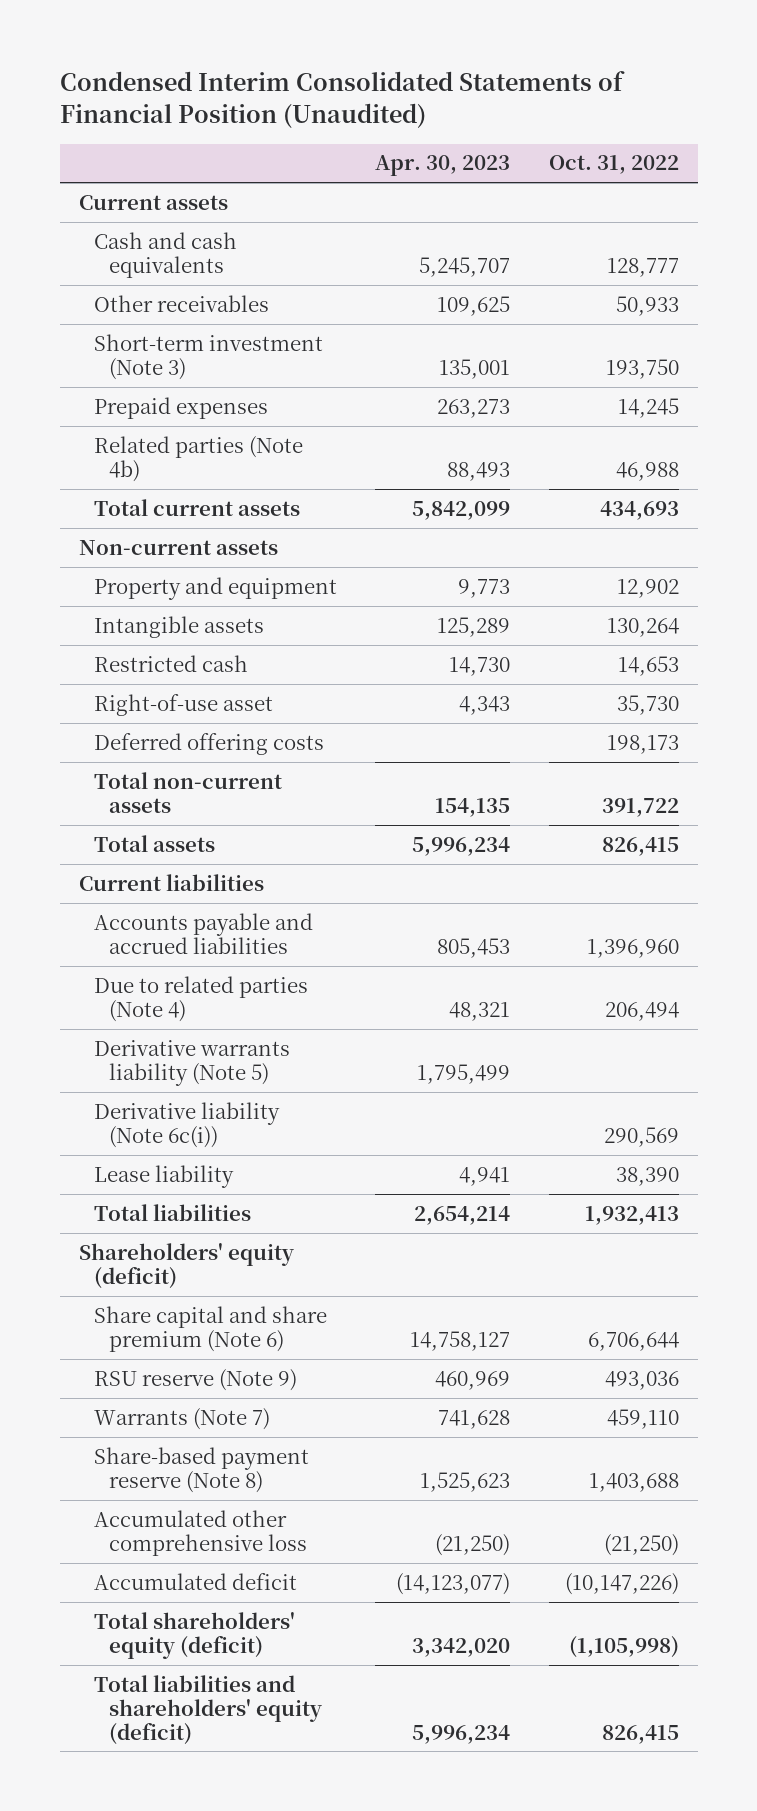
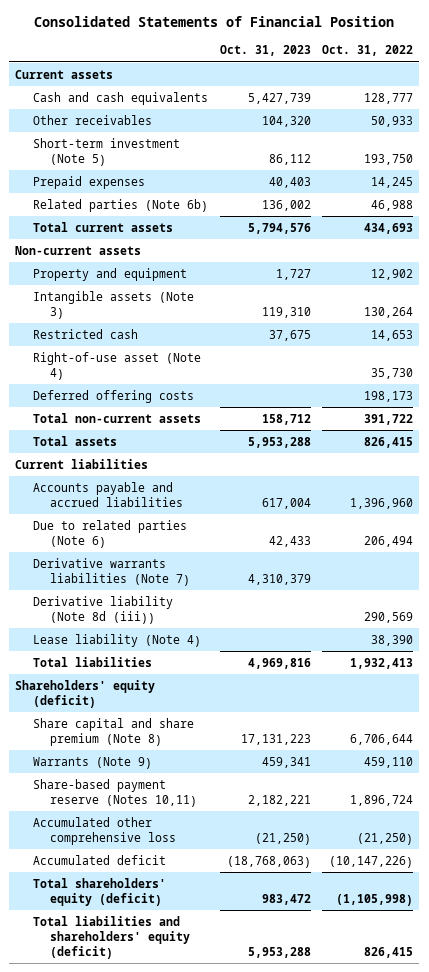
[59,71,625,129] Condensed Interim Consolidated Statements of Financial Position (Unaudited) -> [34,16,395,28] Consolidated Statements of Financial Position
[375,155,511,177] Apr. 30, 2023 -> none
none -> [219,45,311,57] Oct. 31, 2023
[94,333,324,380] Short-term investment (Note 3) -> [32,137,180,166] Short-term investment (Note 5)
[94,435,304,482] Related parties (Note 4b) -> [32,198,208,212] Related parties (Note 6b)
[94,615,265,638] Intangible assets -> [32,290,194,319] Intangible assets (Note 3)
[94,693,274,716] Right-of-use asset -> [32,351,201,380] Right-of-use asset (Note 4)
[94,975,309,1022] Due to related parties (Note 4) -> [32,519,187,548] Due to related parties (Note 6)
[94,1039,291,1086] Derivative warrants liability (Note 5) -> [32,557,190,586] Derivative warrants liabilities (Note 7)
[94,1101,281,1148] Derivative liability (Note 6c(i)) -> [32,595,173,624] Derivative liability (Note 8d (iii))
[94,1164,235,1188] Lease liability -> [32,633,201,647] Lease liability (Note 4)
[94,1368,298,1391] RSU reserve (Note 9) -> none
[94,1305,328,1352] Share capital and share premium (Note 6) -> [32,717,194,746] Share capital and share premium (Note 8)
[94,1407,271,1430] Warrants (Note 7) -> [32,756,152,769] Warrants (Note 9)
[94,1446,310,1493] Share-based payment reserve (Note 8) -> [32,778,197,807] Share-based payment reserve (Notes 10,11)
[588,1472,679,1492] 1,403,688 -> [350,794,414,806] 1,896,724

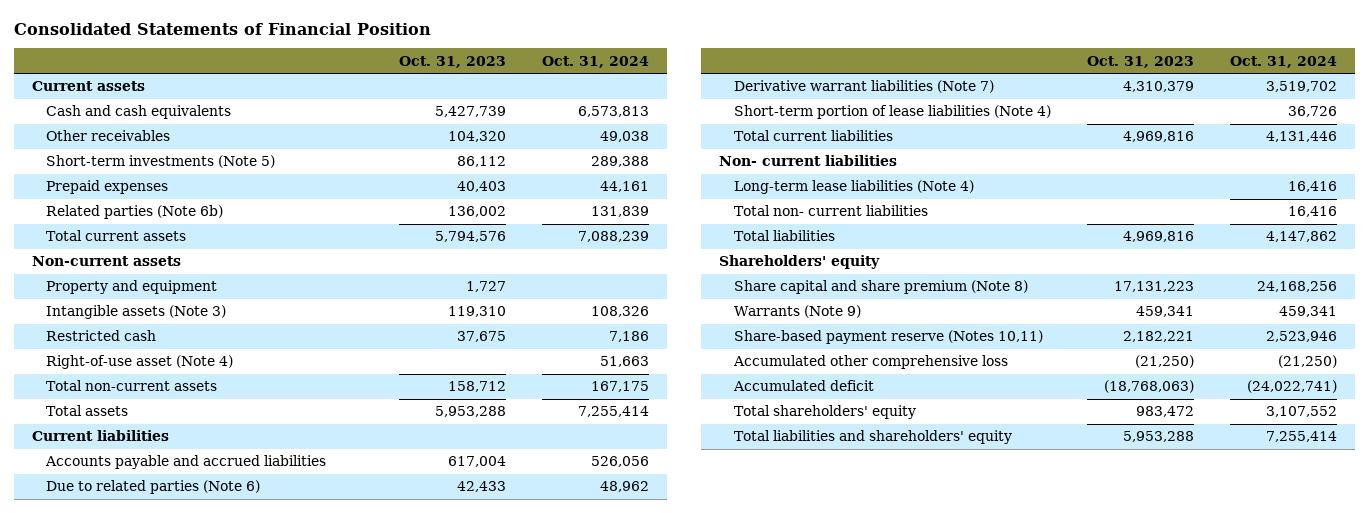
[322,45,414,57] Oct. 31, 2022 -> none
none -> [542,55,650,68] Oct. 31, 2024
[32,137,180,166] Short-term investment (Note 5) -> [46,155,276,169] Short-term investments (Note 5)
[32,389,194,403] Deferred offering costs -> none
[32,595,173,624] Derivative liability (Note 8d (iii)) -> none
[32,557,190,586] Derivative warrants liabilities (Note 7) -> [734,80,995,94] Derivative warrant liabilities (Note 7)
[32,633,201,647] Lease liability (Note 4) -> [734,105,1052,120] Short-term portion of lease liabilities (Note 4)
none -> [734,130,894,142] Total current liabilities
none -> [719,155,898,167] Non- current liabilities
none -> [734,180,975,195] Long-term lease liabilities (Note 4)
none -> [734,205,929,217] Total non- current liabilities
[15,679,156,708] Shareholders' equity (deficit) -> [719,255,881,270] Shareholders' equity
[32,877,166,906] Total shareholders' equity (deficit) -> [734,405,917,420] Total shareholders' equity
[32,915,190,959] Total liabilities and shareholders' equity (deficit) -> [734,430,1013,445] Total liabilities and shareholders' equity

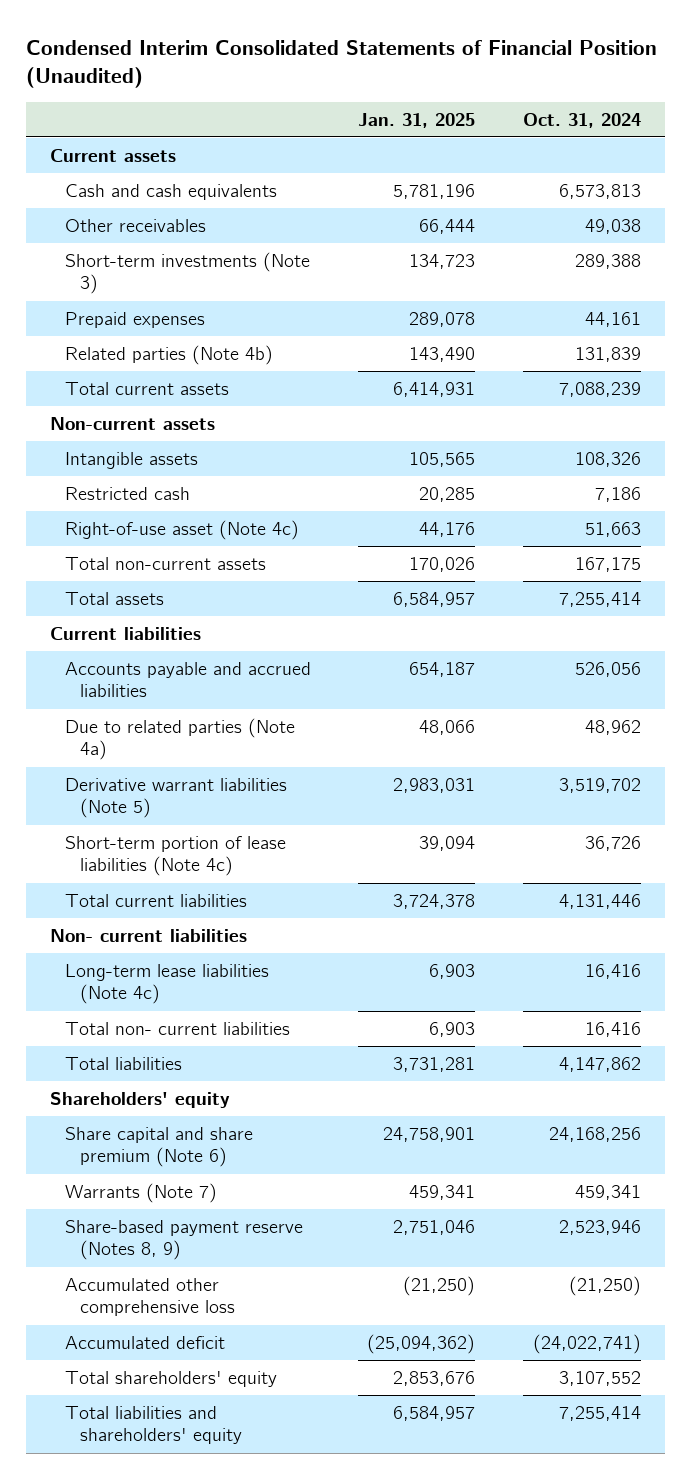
[13,22,431,35] Consolidated Statements of Financial Position -> [26,39,658,89] Condensed Interim Consolidated Statements of Financial Position (Unaudited)
[399,55,507,68] Oct. 31, 2023 -> none
none -> [358,112,476,128] Jan. 31, 2025
[46,155,276,169] Short-term investments (Note 5) -> [64,251,310,295] Short-term investments (Note 3)
[46,205,224,220] Related parties (Note 6b) -> [64,344,273,365] Related parties (Note 4b)
[46,280,218,295] Property and equipment -> none
[46,305,227,320] Intangible assets (Note 3) -> [64,451,198,469] Intangible assets
[46,355,234,370] Right-of-use asset (Note 4) -> [64,519,299,540] Right-of-use asset (Note 4c)
[46,480,261,495] Due to related parties (Note 6) -> [64,717,295,761] Due to related parties (Note 4a)
[734,80,995,94] Derivative warrant liabilities (Note 7) -> [64,777,287,819] Derivative warrant liabilities (Note 5)
[734,105,1052,120] Short-term portion of lease liabilities (Note 4) -> [64,835,286,877] Short-term portion of lease liabilities (Note 4c)
[734,180,975,195] Long-term lease liabilities (Note 4) -> [64,963,269,1005] Long-term lease liabilities (Note 4c)
[734,280,1029,295] Share capital and share premium (Note 8) -> [64,1126,253,1168] Share capital and share premium (Note 6)
[734,305,862,319] Warrants (Note 9) -> [64,1182,217,1203] Warrants (Note 7)
[734,330,1044,345] Share-based payment reserve (Notes 10,11) -> [64,1219,303,1261] Share-based payment reserve (Notes 8, 9)

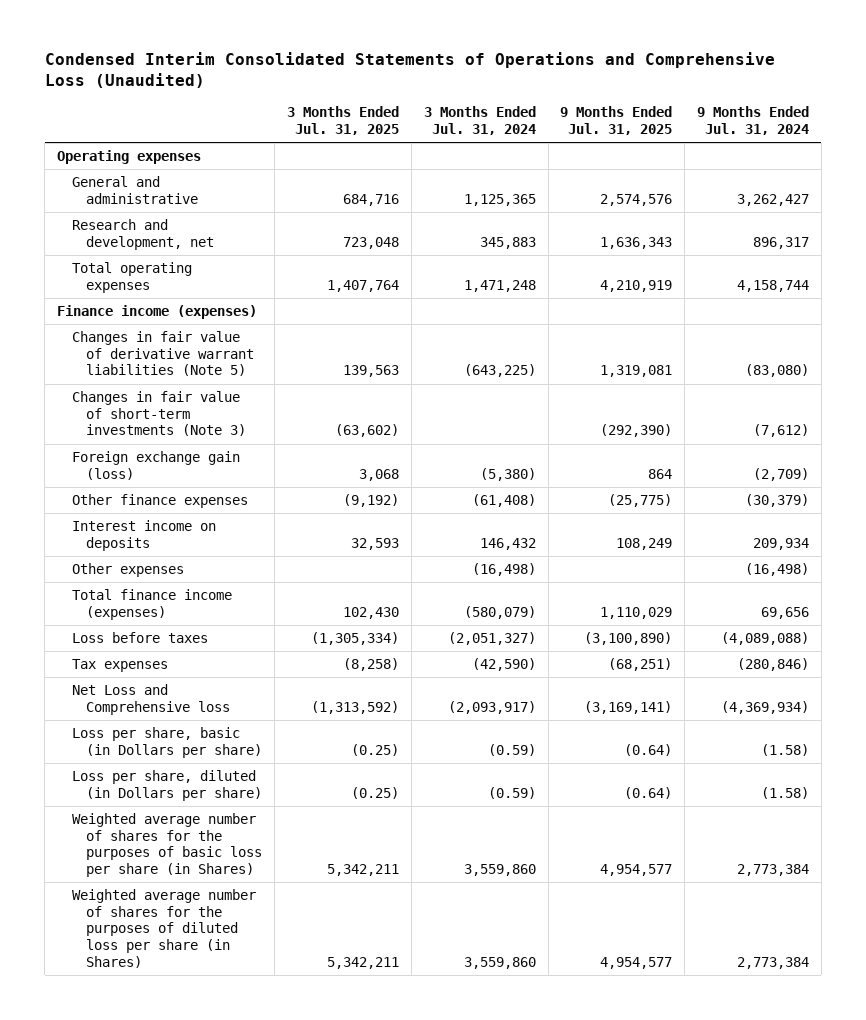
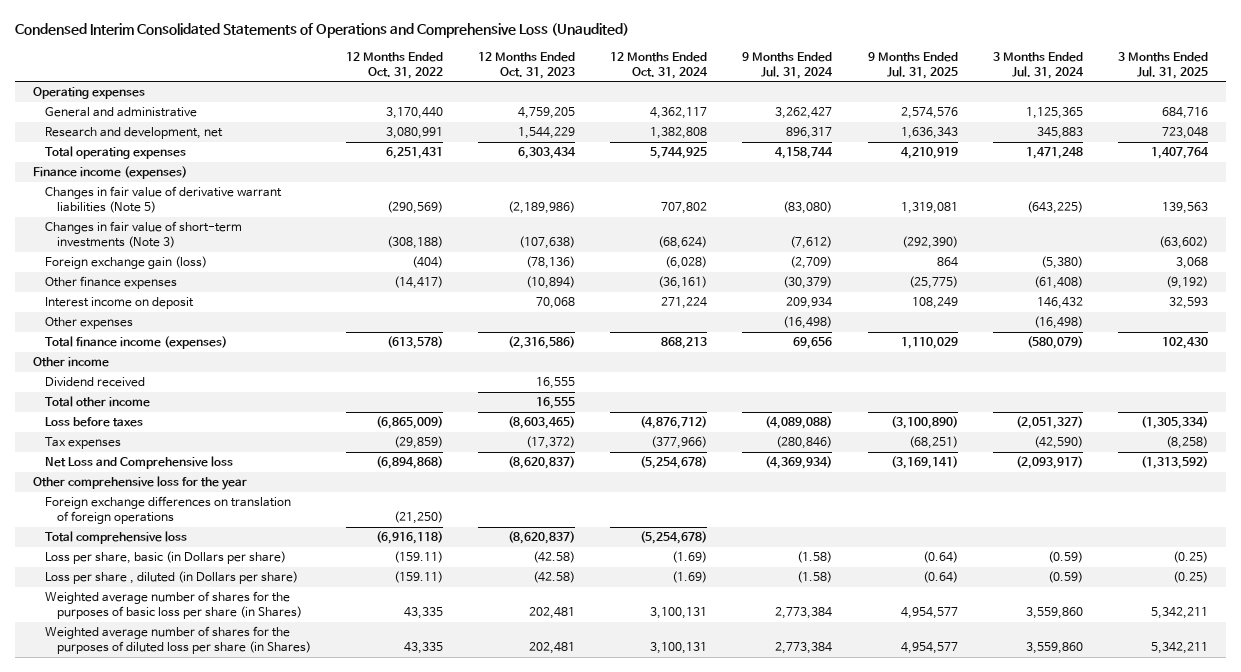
none -> [346,51,444,79] 12 Months Ended Oct. 31, 2022
none -> [478,51,576,79] 12 Months Ended Oct. 31, 2023
none -> [610,51,709,79] 12 Months Ended Oct. 31, 2024
[71,519,216,551] Interest income on deposits -> [44,297,194,310] Interest income on deposit
none -> [32,357,109,368] Other income
none -> [44,377,145,388] Dividend received
none -> [44,396,150,408] Total other income
none -> [32,476,247,491] Other comprehensive loss for the year
none -> [44,496,291,525] Foreign exchange differences on translation of foreign operations
none -> [44,531,187,545] Total comprehensive loss
[71,769,263,801] Loss per share, diluted (in Dollars per share) -> [44,571,298,585] Loss per share , diluted (in Dollars per share)

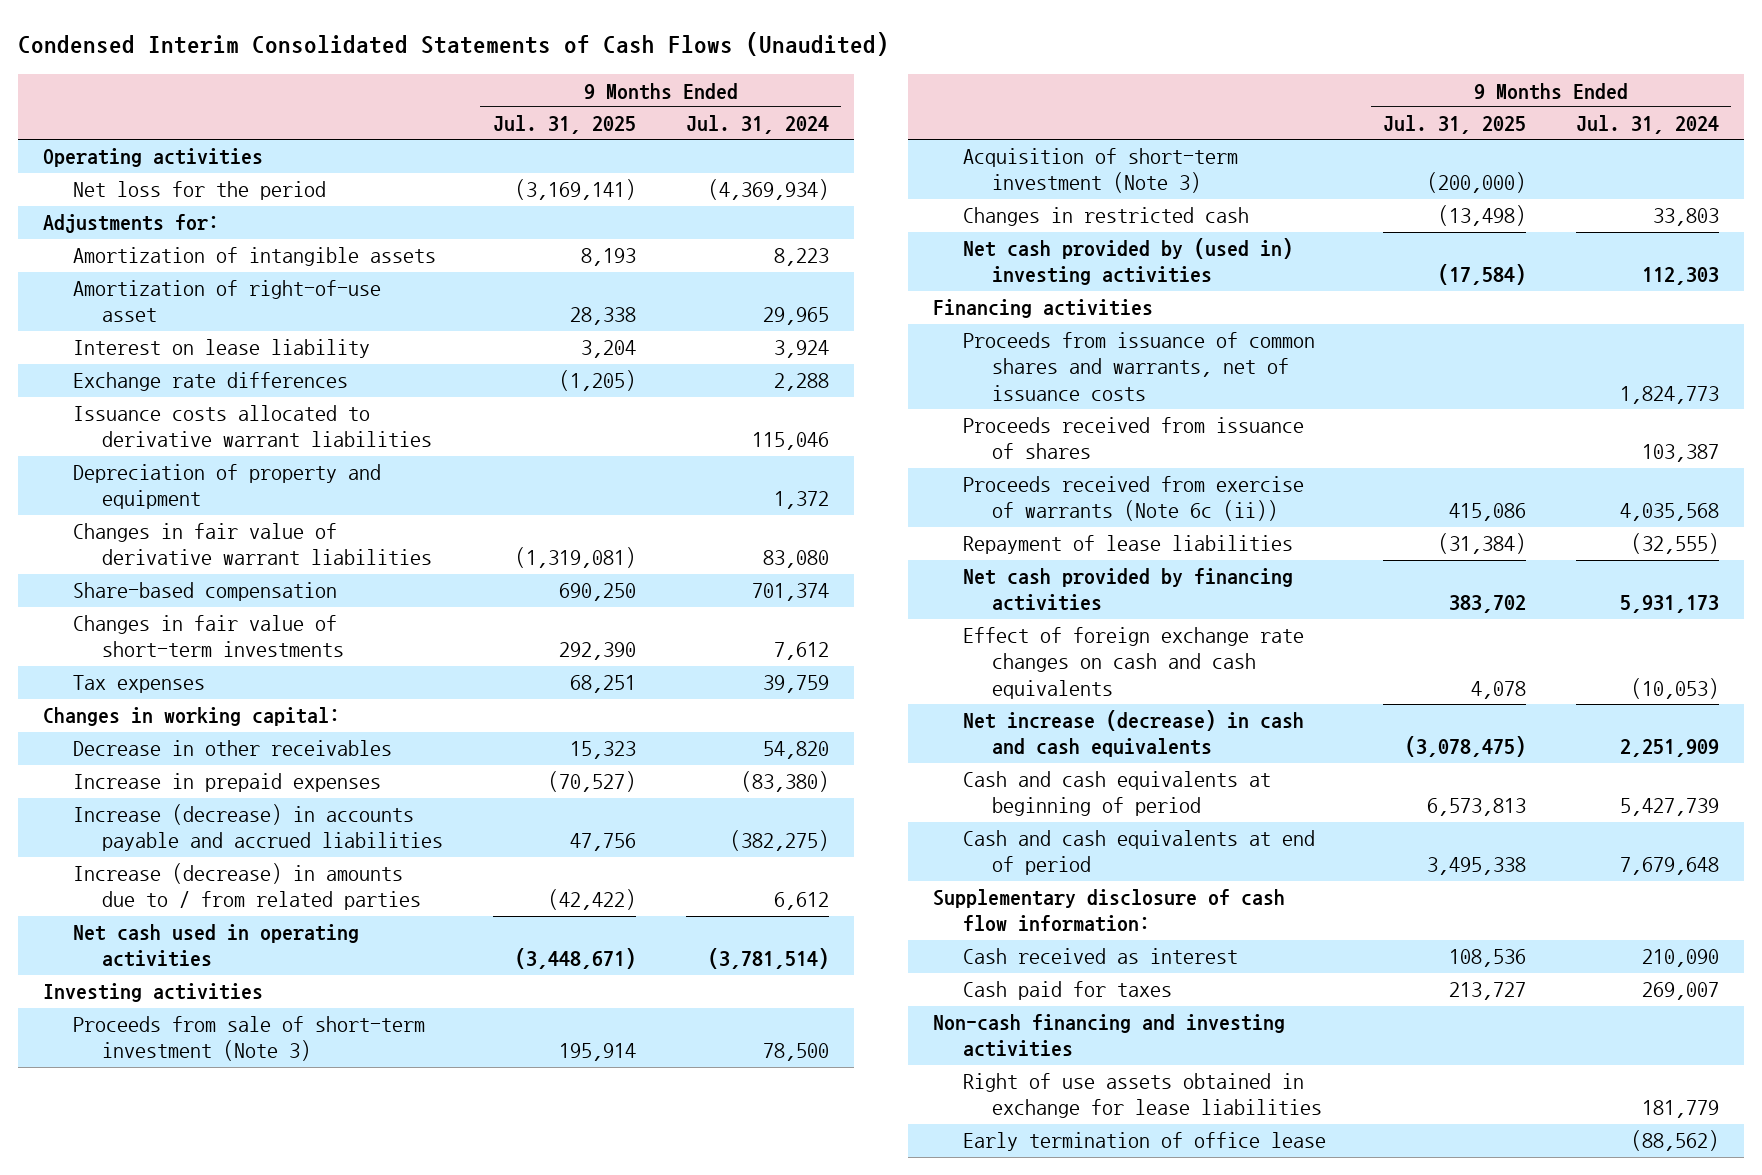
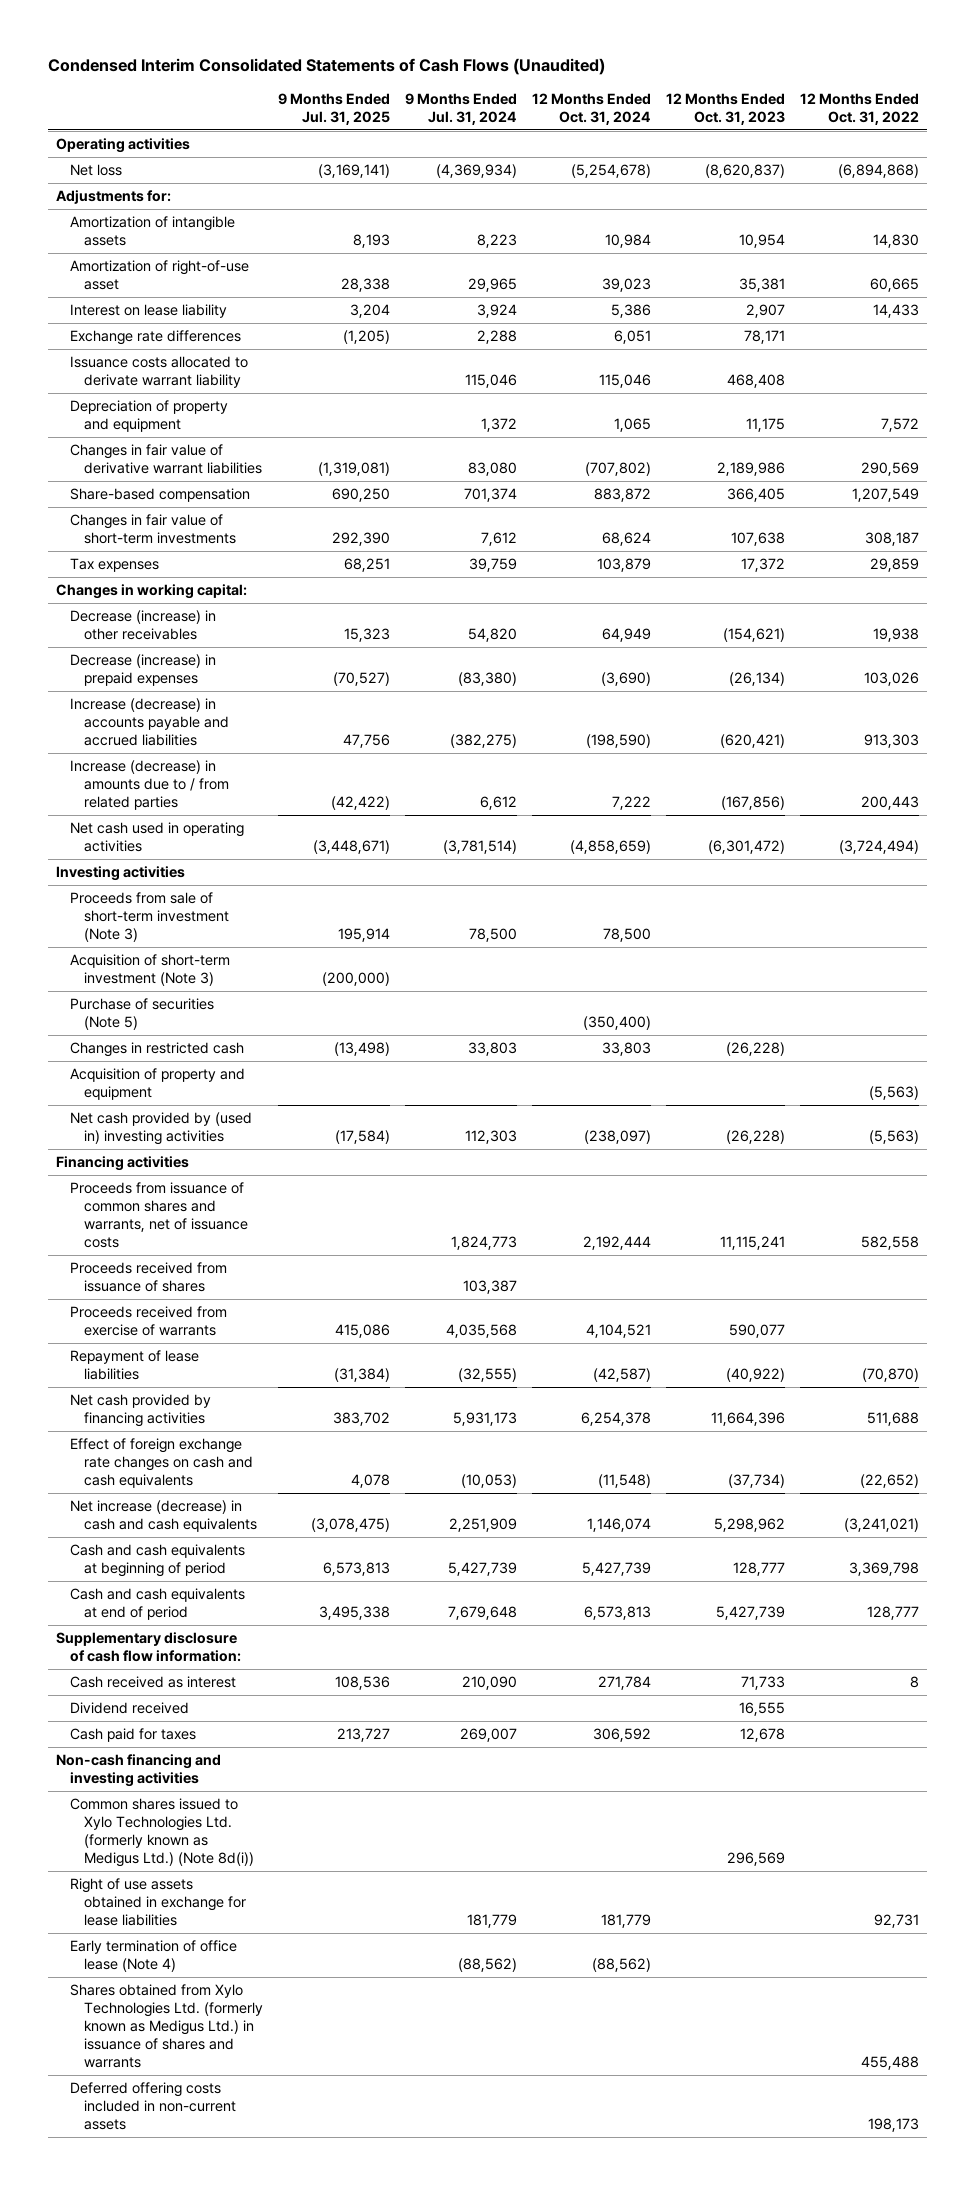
none -> [532,92,652,125] 12 Months Ended Oct. 31, 2024
none -> [666,92,786,125] 12 Months Ended Oct. 31, 2023
none -> [800,92,920,125] 12 Months Ended Oct. 31, 2022
[72,181,326,201] Net loss for the period -> [69,164,122,177] Net loss
[72,405,432,448] Issuance costs allocated to derivative warrant liabilities -> [69,356,248,389] Issuance costs allocated to derivate warrant liability
[72,740,392,757] Decrease in other receivables -> [69,610,216,641] Decrease (increase) in other receivables
[72,773,381,793] Increase in prepaid expenses -> [69,654,216,687] Decrease (increase) in prepaid expenses
none -> [69,998,214,1031] Purchase of securities (Note 5)
none -> [69,1068,245,1101] Acquisition of property and equipment
[962,476,1304,522] Proceeds received from exercise of warrants (Note 6c (ii)) -> [69,1306,227,1337] Proceeds received from exercise of warrants
none -> [69,1702,189,1715] Dividend received
none -> [69,1798,254,1868] Common shares issued to Xylo Technologies Ltd. (formerly known as Medigus Ltd.) (Note 8d(i))
[962,1132,1326,1152] Early termination of office lease -> [69,1940,237,1973] Early termination of office lease (Note 4)
none -> [69,1984,263,2069] Shares obtained from Xylo Technologies Ltd. (formerly known as Medigus Ltd.) in issuance of shares and warrants
none -> [69,2082,236,2131] Deferred offering costs included in non-current assets

